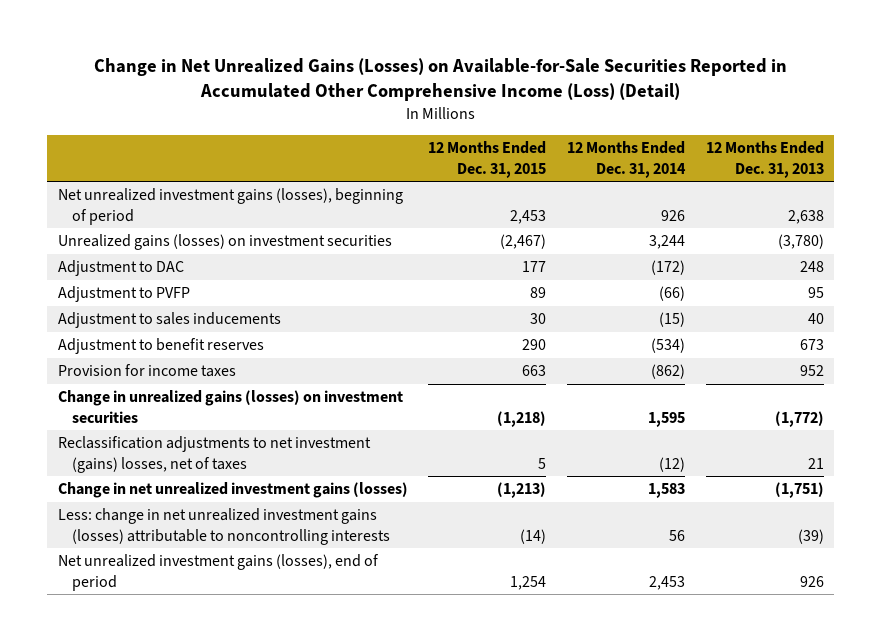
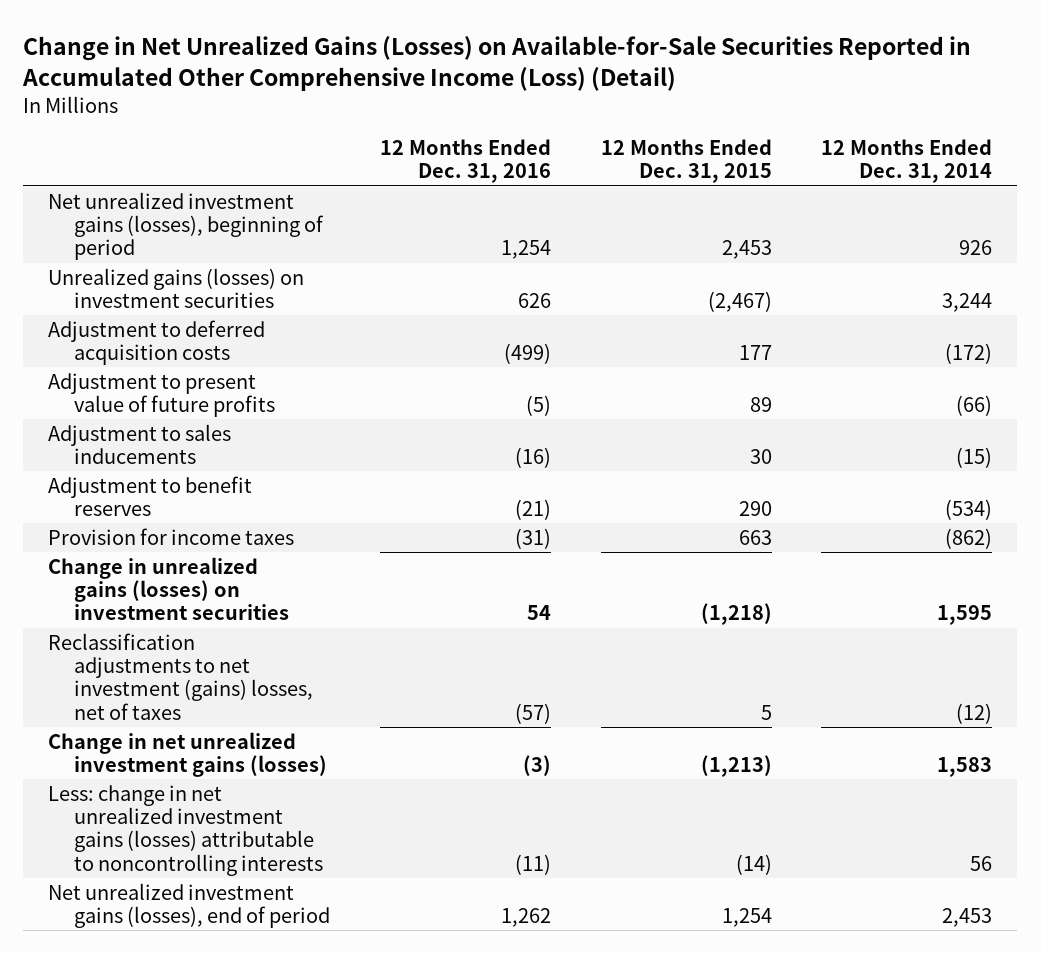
[705,141,824,178] 12 Months Ended Dec. 31, 2013 -> none
none -> [379,139,551,184] 12 Months Ended Dec. 31, 2016
[57,260,184,277] Adjustment to DAC -> [48,319,266,366] Adjustment to deferred acquisition costs
[57,286,190,303] Adjustment to PVFP -> [48,372,275,418] Adjustment to present value of future profits

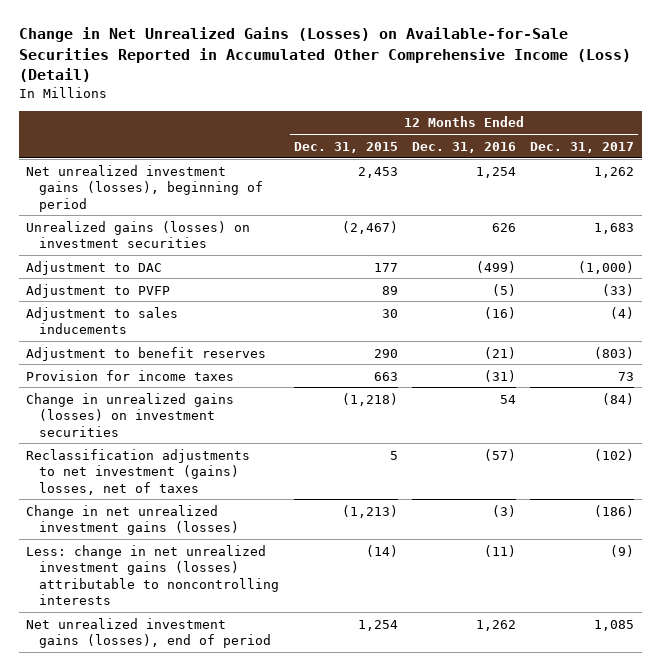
[821,139,993,184] 12 Months Ended Dec. 31, 2014 -> none
none -> [530,141,635,153] Dec. 31, 2017
[48,319,266,366] Adjustment to deferred acquisition costs -> [26,260,163,275] Adjustment to DAC
[48,372,275,418] Adjustment to present value of future profits -> [26,283,171,298] Adjustment to PVFP

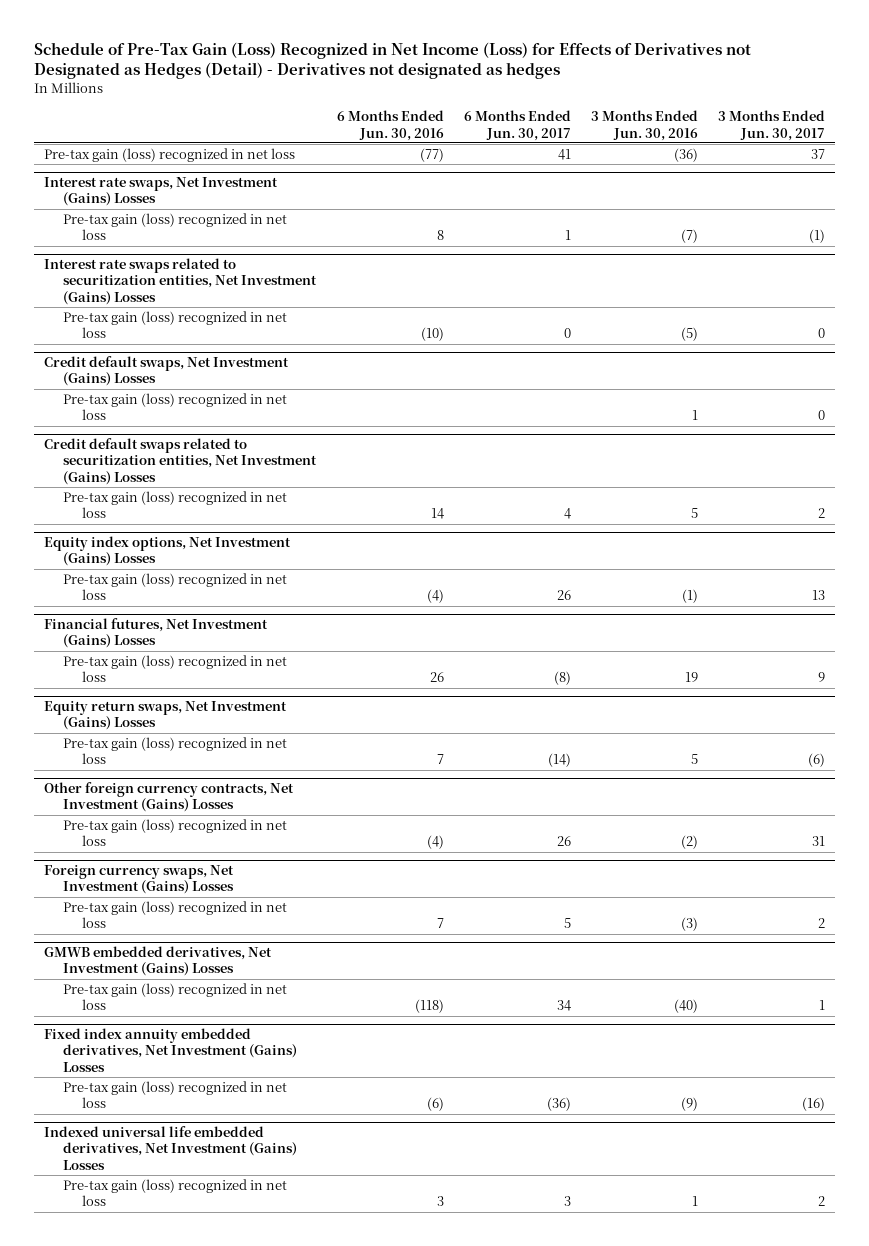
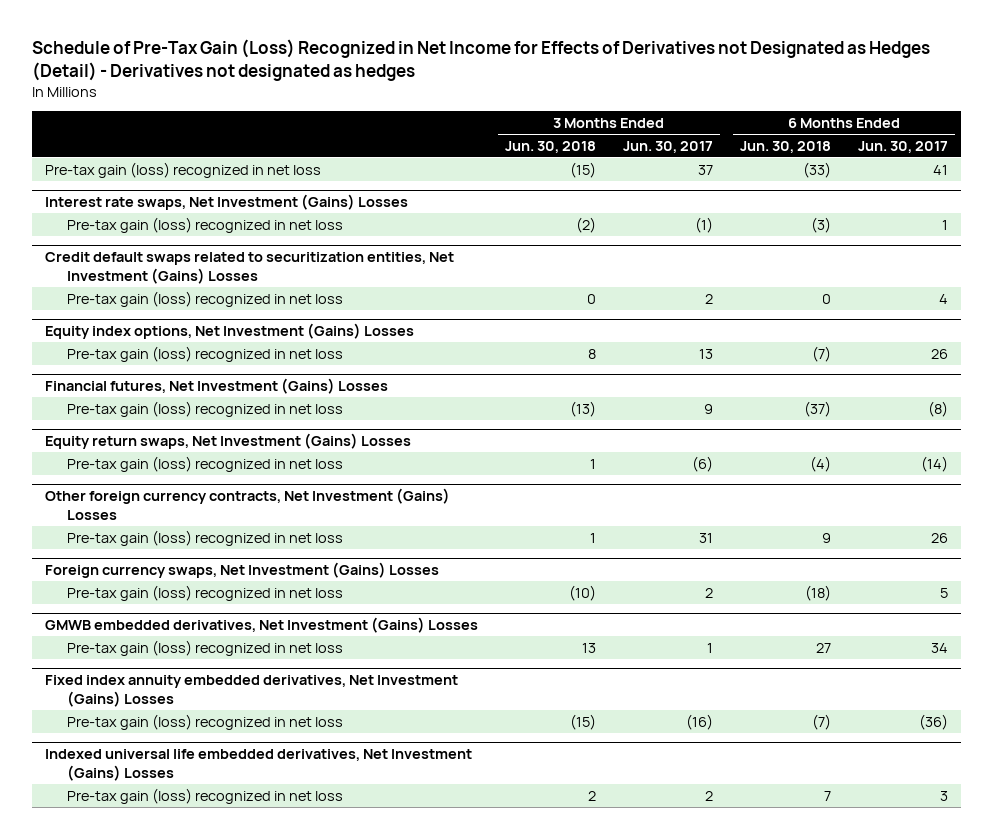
[34,41,752,80] Schedule of Pre-Tax Gain (Loss) Recognized in Net Income (Loss) for Effects of Derivatives not Designated as Hedges (Detail) - Derivatives not designated as hedges -> [31,39,930,81] Schedule of Pre-Tax Gain (Loss) Recognized in Net Income for Effects of Derivatives not Designated as Hedges (Detail) - Derivatives not designated as hedges
[336,110,444,141] 6 Months Ended Jun. 30, 2016 -> none
[590,110,698,141] 3 Months Ended Jun. 30, 2016 -> none
none -> [505,140,597,153] Jun. 30, 2018
none -> [739,140,831,153] Jun. 30, 2018
[44,258,318,305] Interest rate swaps related to securitization entities, Net Investment (Gains) Losses -> none
[63,310,288,339] Pre-tax gain (loss) recognized in net loss -> none
[44,356,290,387] Credit default swaps, Net Investment (Gains) Losses -> none
[63,392,288,421] Pre-tax gain (loss) recognized in net loss -> none

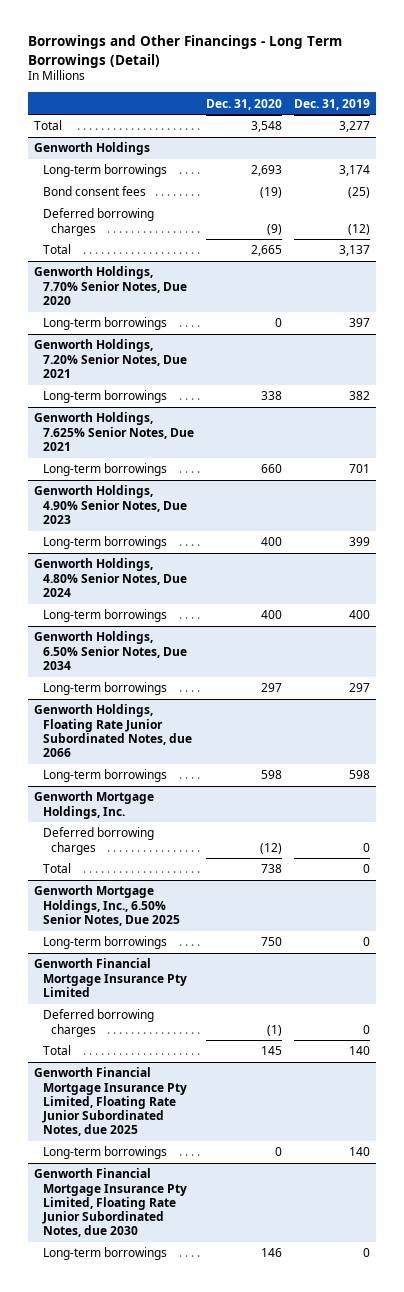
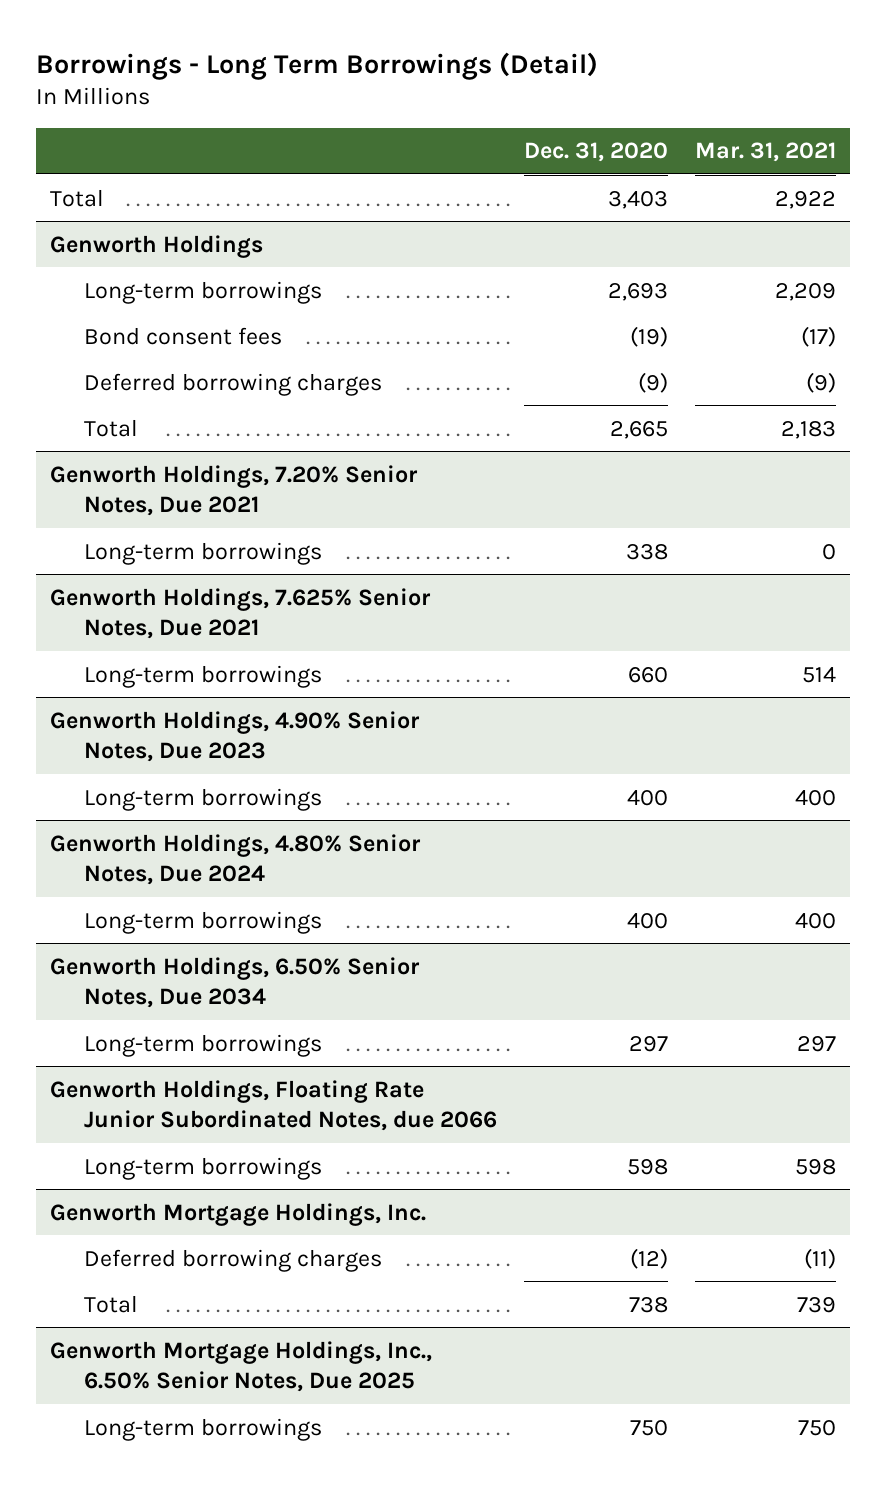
[27,35,342,68] Borrowings and Other Financings - Long Term Borrowings (Detail) -> [36,51,599,80] Borrowings - Long Term Borrowings (Detail)
[293,98,370,110] Dec. 31, 2019 -> none
none -> [694,142,836,163] Mar. 31, 2021
[250,121,282,133] 3,548 -> [607,190,668,209] 3,403
[34,266,187,305] Genworth Holdings, 7.70% Senior Notes, Due 2020 -> none
[42,317,167,331] Long-term borrowings -> none
[34,958,187,997] Genworth Financial Mortgage Insurance Pty Limited -> none
[42,1009,154,1037] Deferred borrowing charges -> none
[42,1045,71,1056] Total -> none
[34,1067,187,1137] Genworth Financial Mortgage Insurance Pty Limited, Floating Rate Junior Subordinated Notes, due 2025 -> none
[42,1146,167,1160] Long-term borrowings -> none
[34,1168,187,1238] Genworth Financial Mortgage Insurance Pty Limited, Floating Rate Junior Subordinated Notes, due 2030 -> none
[42,1247,167,1261] Long-term borrowings -> none

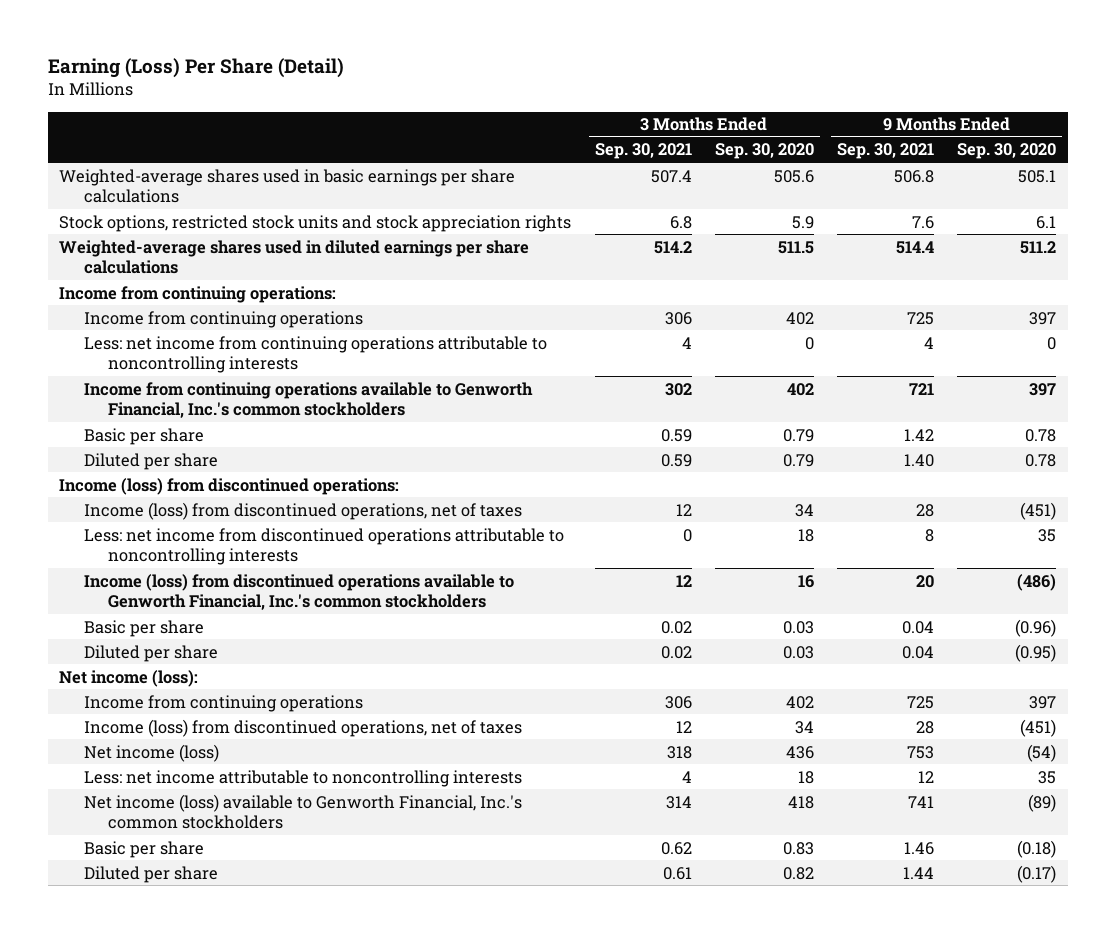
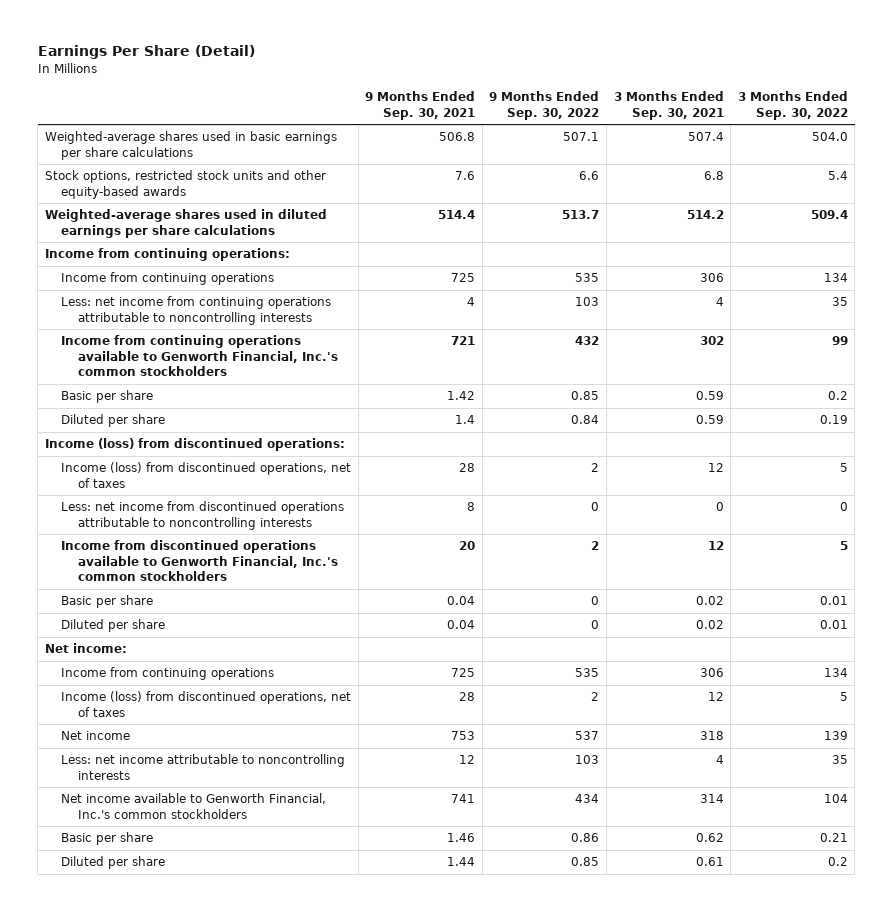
[47,58,344,79] Earning (Loss) Per Share (Detail) -> [37,45,255,60] Earnings Per Share (Detail)
[714,143,814,160] Sep. 30, 2020 -> none
[957,143,1057,160] Sep. 30, 2020 -> none
none -> [489,91,600,120] 9 Months Ended Sep. 30, 2022
none -> [737,91,848,120] 3 Months Ended Sep. 30, 2022
[59,214,572,232] Stock options, restricted stock units and stock appreciation rights -> [44,170,326,199] Stock options, restricted stock units and other equity-based awards
[904,453,935,467] 1.40 -> [455,415,476,425] 1.4
[83,573,514,610] Income (loss) from discontinued operations available to Genworth Financial, Inc.'s common stockholders -> [61,540,338,582] Income from discontinued operations available to Genworth Financial, Inc.'s common stockholders
[59,669,199,687] Net income (loss): -> [44,643,127,654] Net income:
[83,743,219,762] Net income (loss) -> [61,731,131,741] Net income
[83,793,522,829] Net income (loss) available to Genworth Financial, Inc.'s common stockholders -> [61,793,327,819] Net income available to Genworth Financial, Inc.'s common stockholders

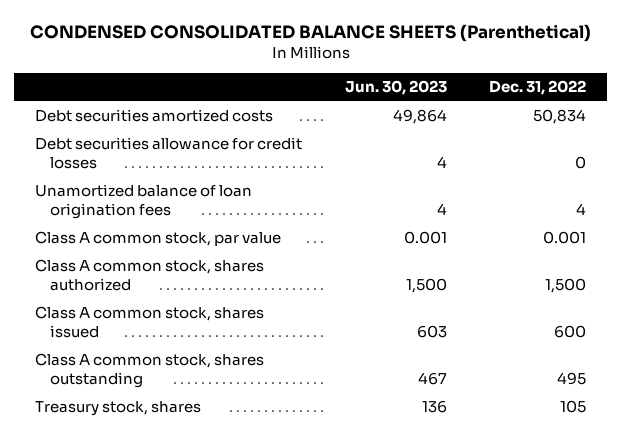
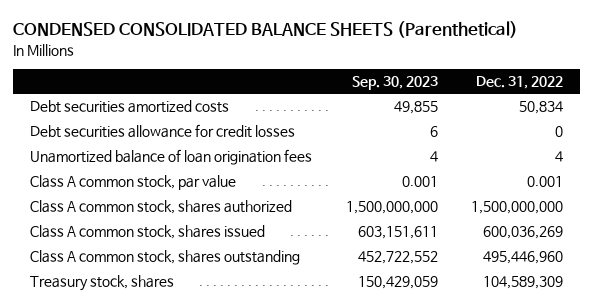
[344,80,447,96] Jun. 30, 2023 -> none
none -> [351,76,438,91] Sep. 30, 2023
[544,278,586,294] 1,500 -> [471,201,564,215] 1,500,000,000
[553,325,586,339] 600 -> [483,226,564,240] 600,036,269
[556,372,586,386] 495 -> [483,251,564,265] 495,446,960
[559,400,586,414] 105 -> [483,276,564,290] 104,589,309

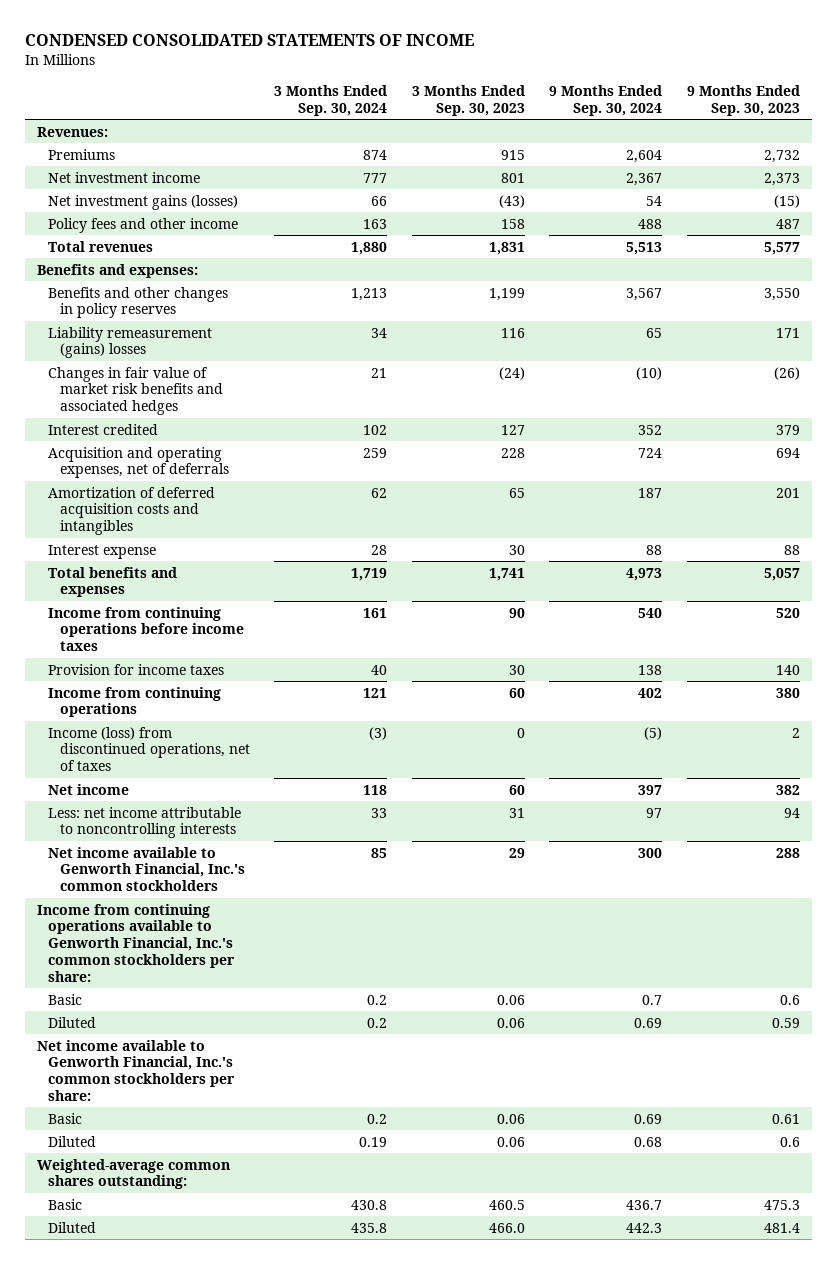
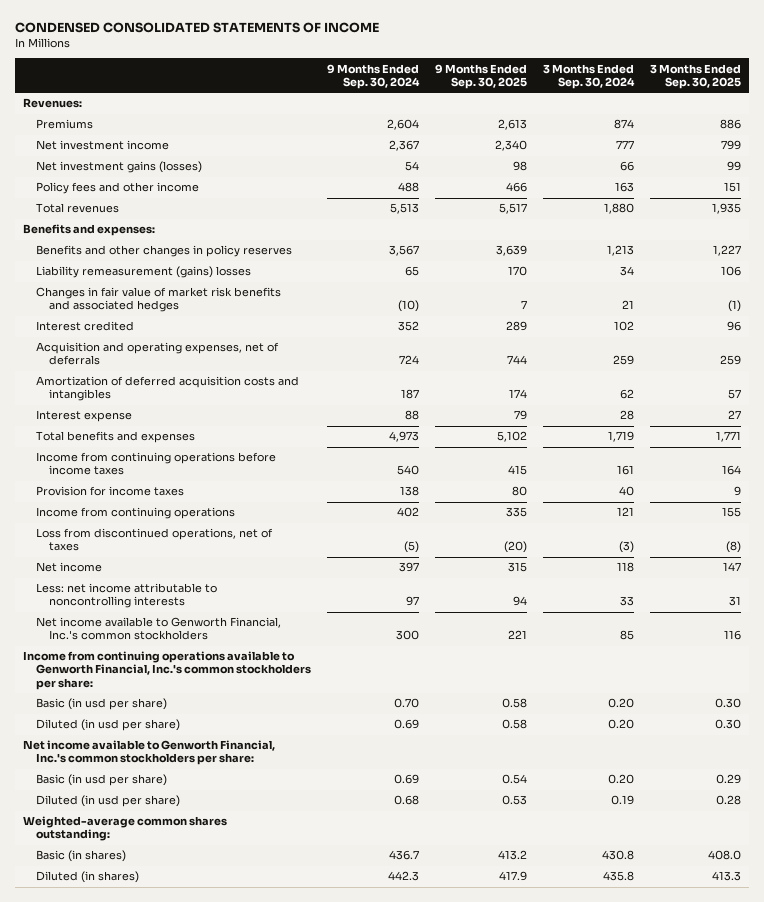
[411,84,525,116] 3 Months Ended Sep. 30, 2023 -> none
[686,84,800,116] 9 Months Ended Sep. 30, 2023 -> none
none -> [434,63,527,89] 9 Months Ended Sep. 30, 2025
none -> [649,63,741,89] 3 Months Ended Sep. 30, 2025
[48,726,251,772] Income (loss) from discontinued operations, net of taxes -> [35,528,273,552] Loss from discontinued operations, net of taxes
[48,993,83,1005] Basic -> [35,698,167,711] Basic (in usd per share)
[367,994,388,1005] 0.2 -> [607,698,634,709] 0.20
[642,994,663,1005] 0.7 -> [393,698,419,709] 0.70
[48,1016,97,1028] Diluted -> [35,719,180,732] Diluted (in usd per share)
[367,1017,388,1028] 0.2 -> [607,719,634,730] 0.20
[48,1112,83,1124] Basic -> [35,774,167,787] Basic (in usd per share)
[367,1113,388,1124] 0.2 -> [607,774,634,785] 0.20
[48,1135,97,1147] Diluted -> [35,795,180,808] Diluted (in usd per share)
[48,1198,83,1210] Basic -> [35,850,126,863] Basic (in shares)
[48,1221,97,1233] Diluted -> [35,871,139,884] Diluted (in shares)

